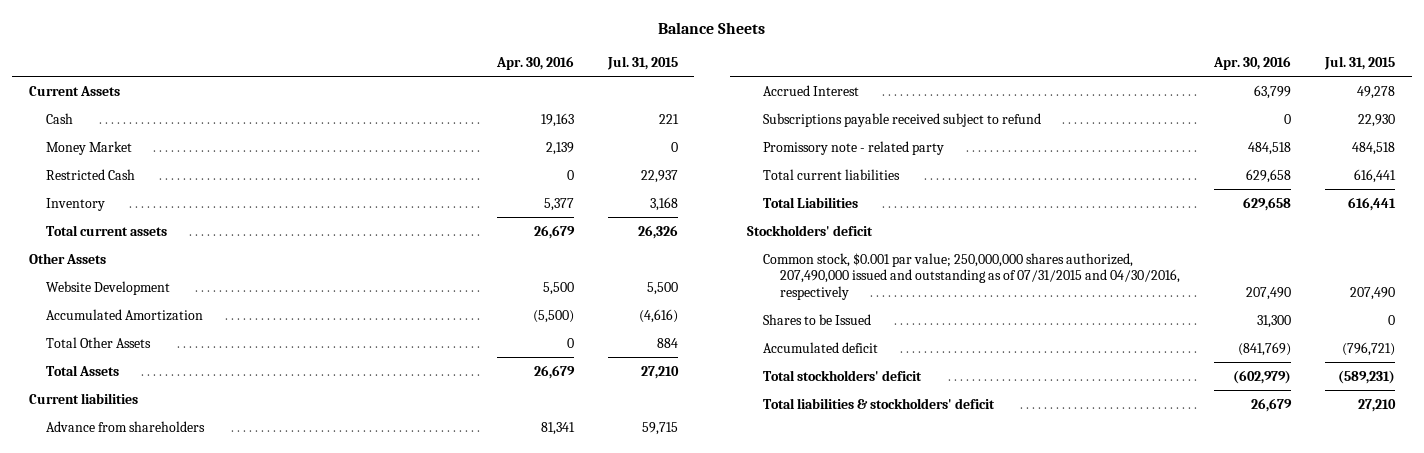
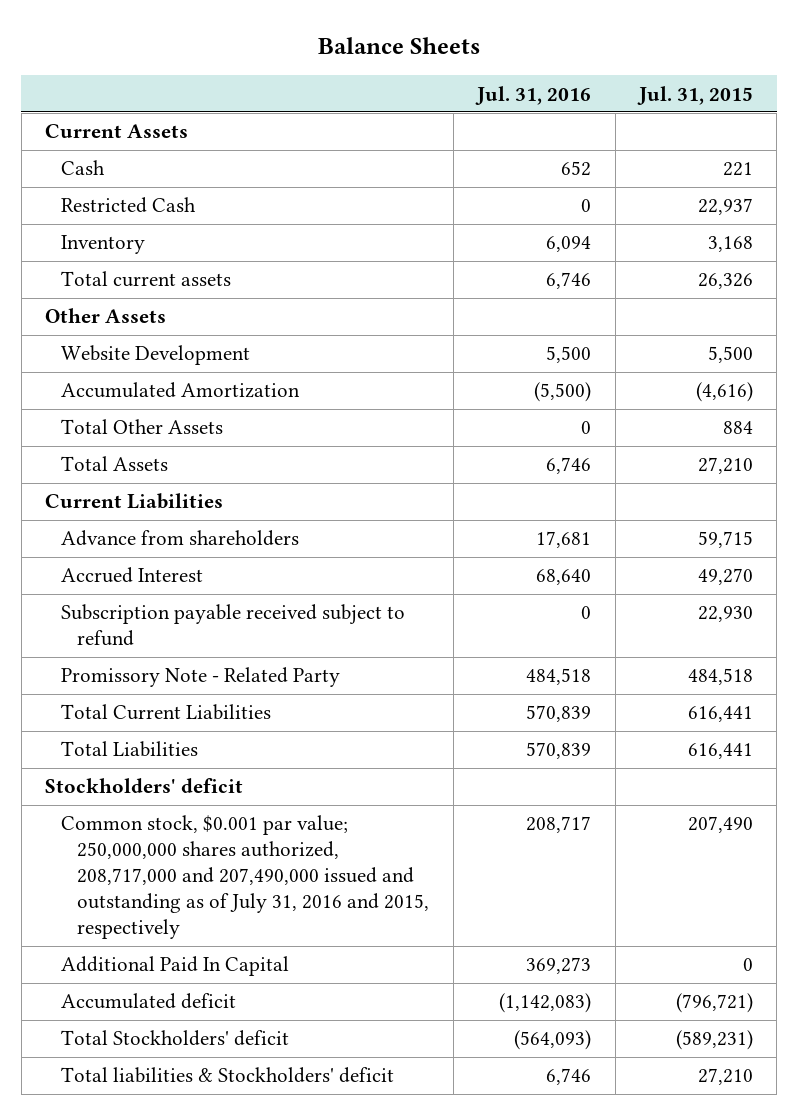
[495,55,574,70] Apr. 30, 2016 -> none
none -> [475,85,592,105] Jul. 31, 2016
[46,140,133,155] Money Market -> none
[29,392,139,404] Current liabilities -> [45,493,224,510] Current Liabilities
[1356,85,1395,99] 49,278 -> [698,568,754,586] 49,270
[763,112,1042,127] Subscriptions payable received subject to refund -> [61,604,406,647] Subscription payable received subject to refund
[763,140,945,155] Promissory note - related party -> [61,667,341,688] Promissory Note - Related Party
[763,168,901,180] Total current liabilities -> [61,704,272,721] Total Current Liabilities
[763,313,872,325] Shares to be Issued -> none
[763,252,1181,301] Common stock, $0.001 par value; 250,000,000 shares authorized, 207,490,000 issued and outstanding as of 07/31/2015 and 04/30/2016, respectively -> [61,815,430,940] Common stock, $0.001 par value; 250,000,000 shares authorized, 208,717,000 and 207,490,000 issued and outstanding as of July 31, 2016 and 2015, respectively
none -> [61,956,290,977] Additional Paid In Capital
[763,369,923,381] Total stockholders' deficit -> [61,1030,290,1047] Total Stockholders' deficit
[763,397,996,409] Total liabilities & stockholders' deficit -> [61,1067,395,1084] Total liabilities & Stockholders' deficit

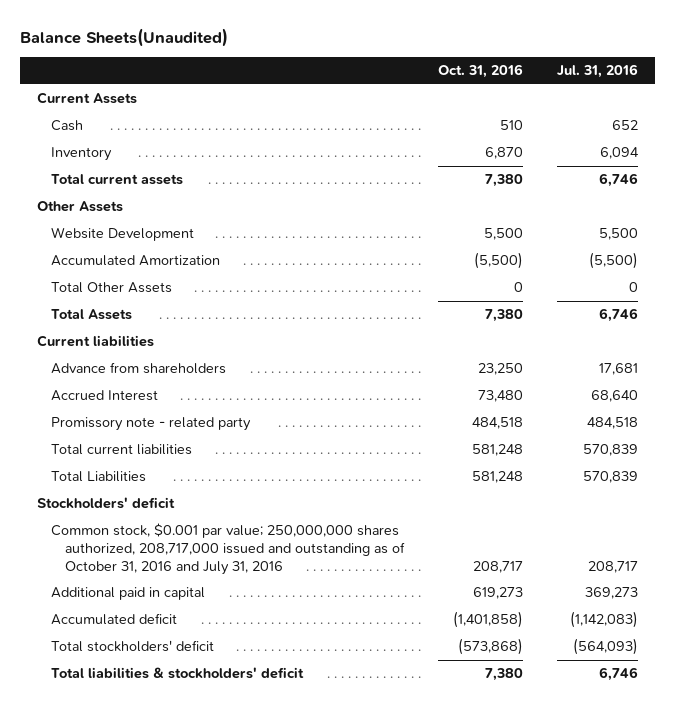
[318,37,481,55] Balance Sheets -> [20,27,229,47] Balance Sheets(Unaudited)
[637,85,754,105] Jul. 31, 2015 -> none
none -> [438,64,524,79] Oct. 31, 2016
[61,197,197,214] Restricted Cash -> none
[45,493,224,510] Current Liabilities -> [37,335,155,348] Current liabilities
[61,604,406,647] Subscription payable received subject to refund -> none
[61,667,341,688] Promissory Note - Related Party -> [51,417,252,432] Promissory note - related party
[61,704,272,721] Total Current Liabilities -> [51,444,193,456] Total current liabilities
[61,815,430,940] Common stock, $0.001 par value; 250,000,000 shares authorized, 208,717,000 and 207,490,000 issued and outstanding as of July 31, 2016 and 2015, respectively -> [51,523,406,575] Common stock, $0.001 par value; 250,000,000 shares authorized, 208,717,000 issued and outstanding as of October 31, 2016 and July 31, 2016
[61,956,290,977] Additional Paid In Capital -> [51,587,206,601] Additional paid in capital
[61,1030,290,1047] Total Stockholders' deficit -> [51,640,215,653] Total stockholders' deficit
[61,1067,395,1084] Total liabilities & Stockholders' deficit -> [51,667,305,680] Total liabilities & stockholders' deficit

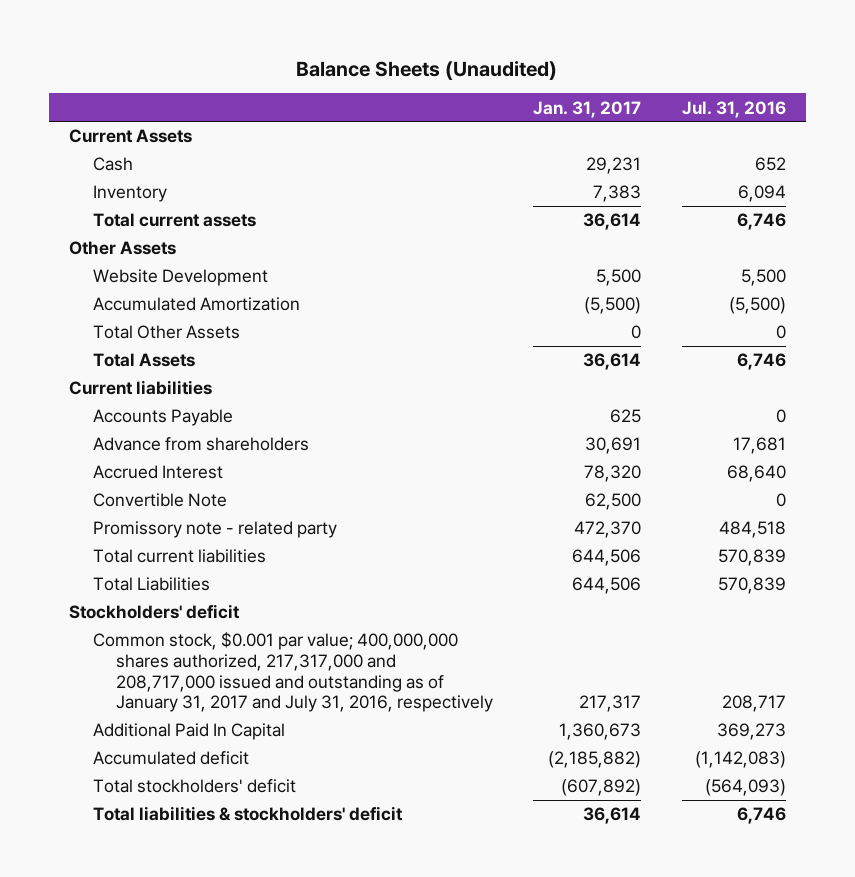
[20,27,229,47] Balance Sheets(Unaudited) -> [296,60,558,80] Balance Sheets (Unaudited)
[438,64,524,79] Oct. 31, 2016 -> none
none -> [533,100,642,118] Jan. 31, 2017
none -> [92,409,233,427] Accounts Payable
none -> [92,493,227,508] Convertible Note
[51,523,406,575] Common stock, $0.001 par value; 250,000,000 shares authorized, 208,717,000 issued and outstanding as of October 31, 2016 and July 31, 2016 -> [92,632,493,713] Common stock, $0.001 par value; 400,000,000 shares authorized, 217,317,000 and 208,717,000 issued and outstanding as of January 31, 2017 and July 31, 2016, respectively
[51,587,206,601] Additional paid in capital -> [92,723,285,741] Additional Paid In Capital

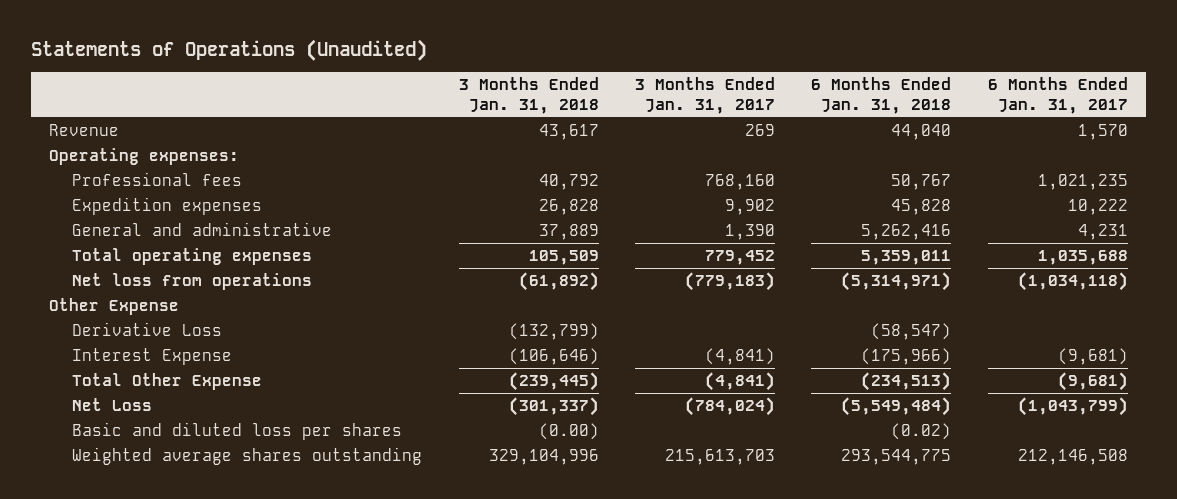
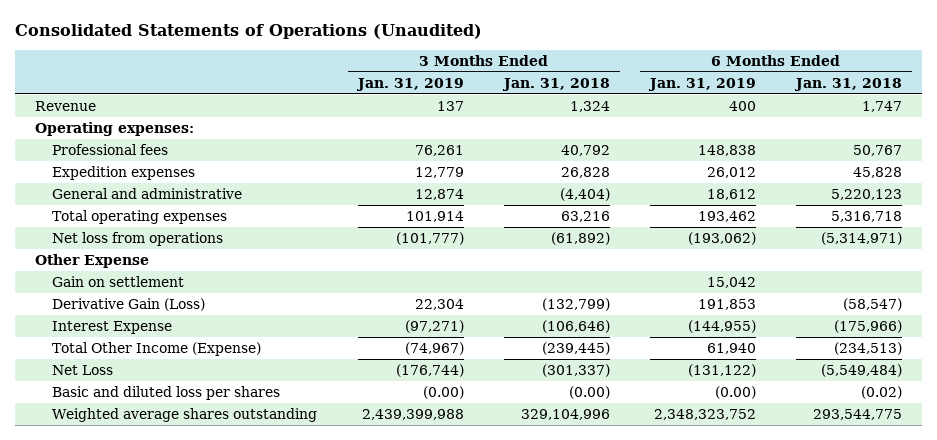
[30,38,427,61] Statements of Operations (Unaudited) -> [14,24,482,40] Consolidated Statements of Operations (Unaudited)
[635,77,776,114] 3 Months Ended Jan. 31, 2017 -> none
[987,77,1128,114] 6 Months Ended Jan. 31, 2017 -> none
none -> [355,77,464,91] Jan. 31, 2019
none -> [647,77,756,91] Jan. 31, 2019
[538,124,599,141] 43,617 -> [569,100,610,112] 1,324
[891,124,952,141] 44,040 -> [861,100,902,112] 1,747
[538,224,599,241] 37,889 -> [559,187,610,201] (4,404)
[861,224,952,241] 5,262,416 -> [830,188,902,200] 5,220,123
[528,250,599,266] 105,509 -> [560,210,610,222] 63,216
[861,250,952,266] 5,359,011 -> [830,210,902,222] 5,316,718
none -> [52,275,185,287] Gain on settlement
[72,322,223,337] Derivative Loss -> [52,297,206,311] Derivative Gain (Loss)
[72,373,263,391] Total Other Expense -> [52,341,262,356] Total Other Income (Expense)

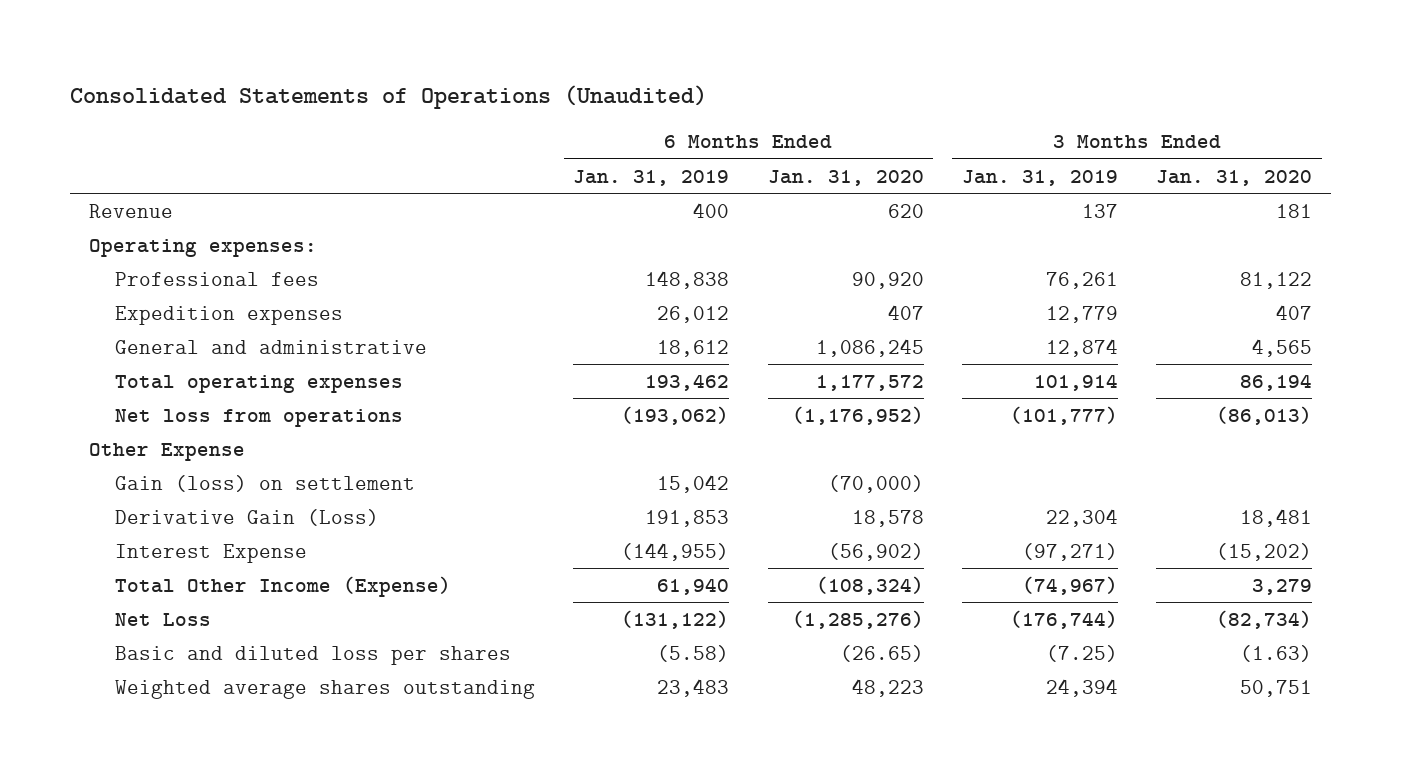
[501,77,610,91] Jan. 31, 2018 -> none
[793,77,902,91] Jan. 31, 2018 -> none
none -> [767,169,924,186] Jan. 31, 2020
none -> [1156,169,1313,186] Jan. 31, 2020
[52,275,185,287] Gain on settlement -> [115,474,416,492] Gain (loss) on settlement
[422,385,464,399] (0.00) -> [1045,644,1118,662] (7.25)
[714,385,756,399] (0.00) -> [657,644,730,662] (5.58)
[361,408,464,420] 2,439,399,988 -> [1045,678,1118,697] 24,394
[653,408,756,420] 2,348,323,752 -> [657,678,730,697] 23,483

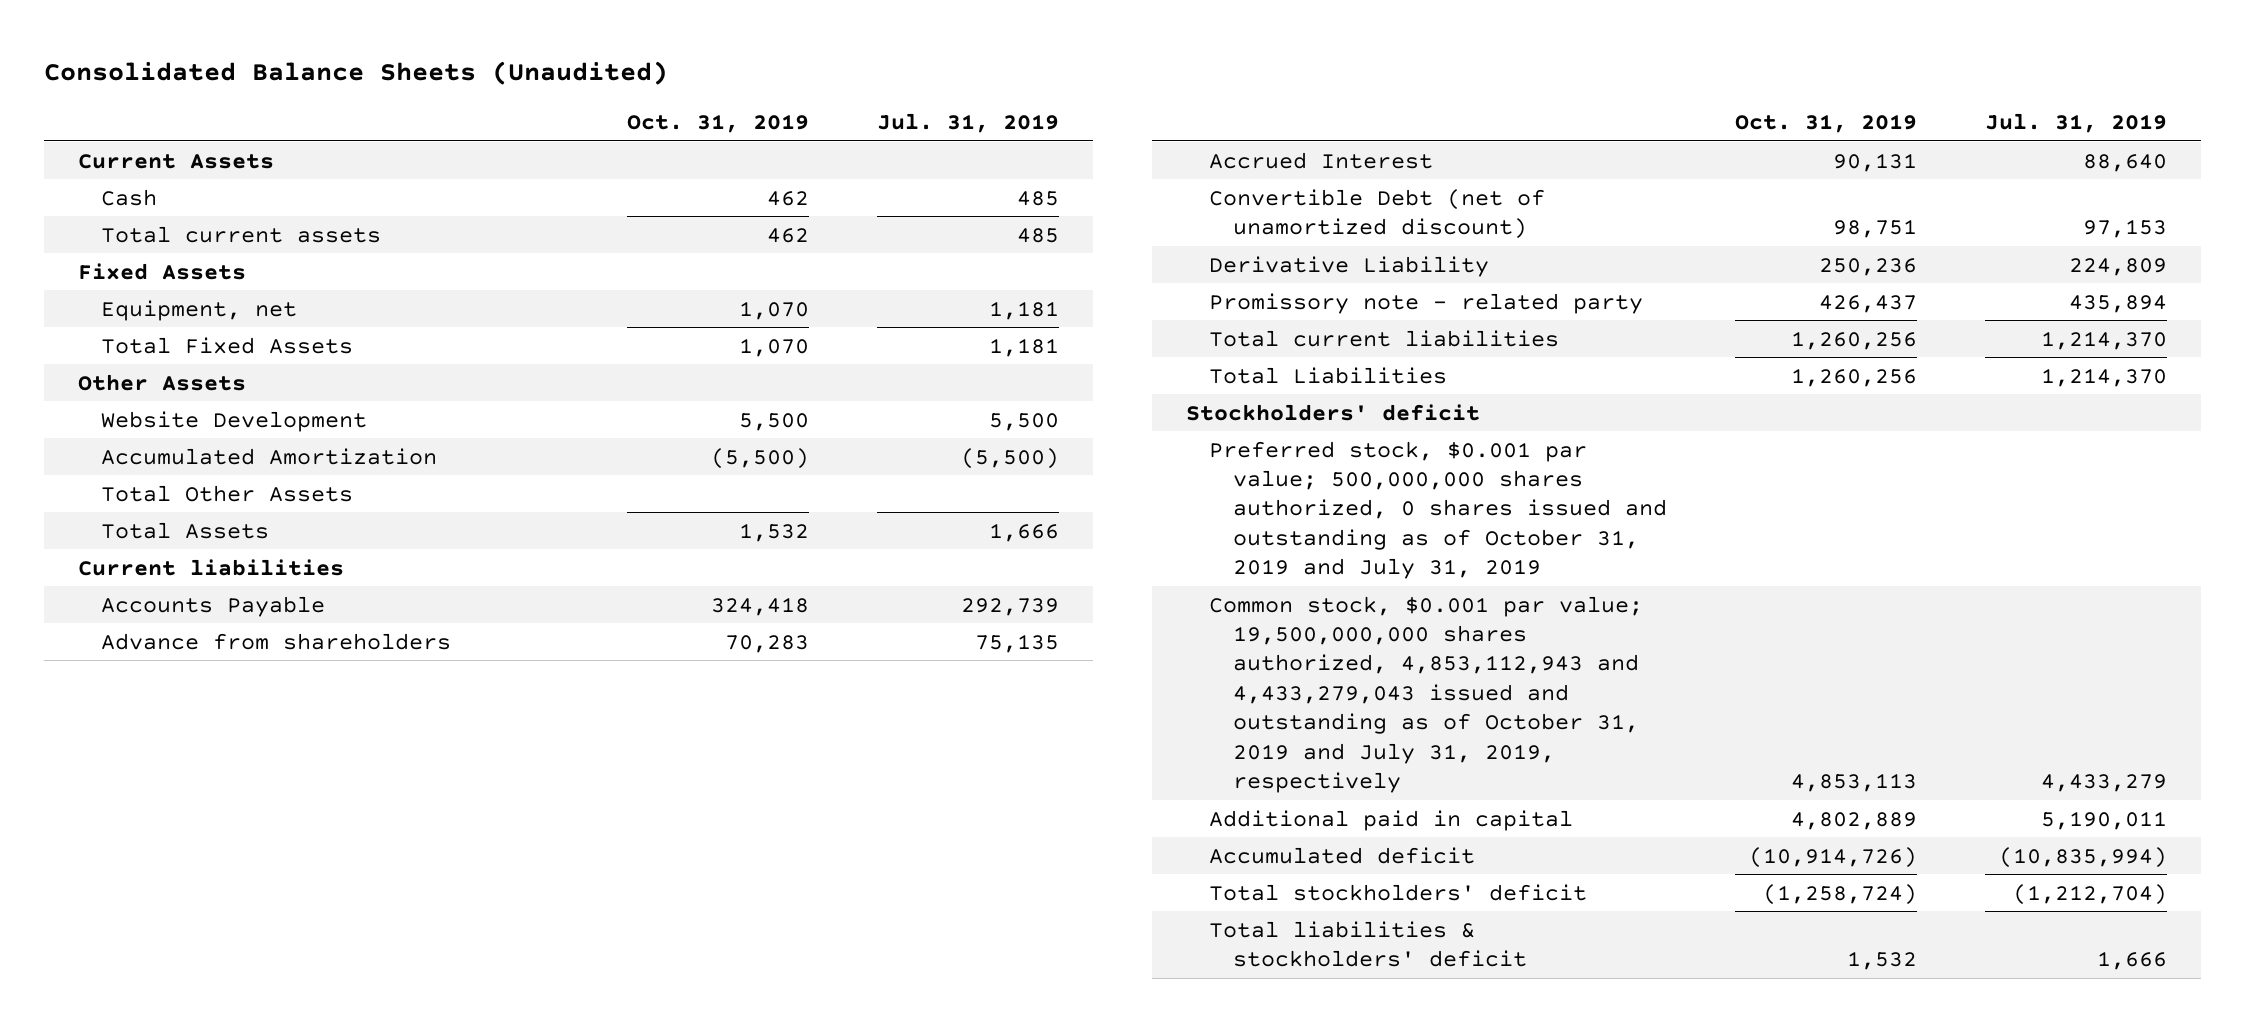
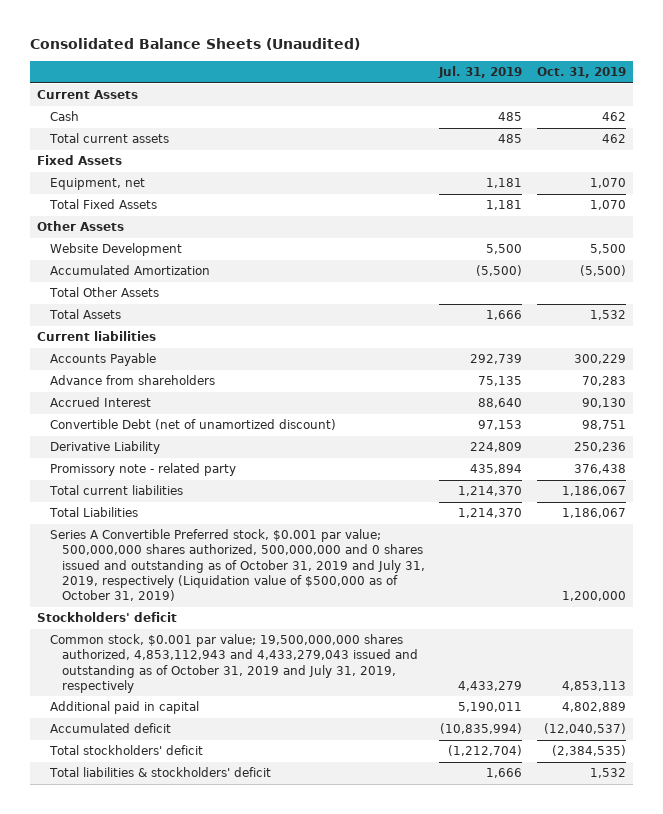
[710,596,809,616] 324,418 -> [573,354,626,365] 300,229
[1832,152,1917,172] 90,131 -> [581,398,626,409] 90,130
[1818,294,1917,313] 426,437 -> [573,464,626,475] 376,438
[1790,330,1917,350] 1,260,256 -> [561,486,626,497] 1,186,067
[1790,367,1917,387] 1,260,256 -> [561,508,626,519] 1,186,067
none -> [49,529,426,602] Series A Convertible Preferred stock, $0.001 par value; 500,000,000 shares authorized, 500,000,000 and 0 shares issued and outstanding as of October 31, 2019 and July 31, 2019, respectively (Liquidation value of $500,000 as of October 31, 2019)
[1209,440,1667,580] Preferred stock, $0.001 par value; 500,000,000 shares authorized, 0 shares issued and outstanding as of October 31, 2019 and July 31, 2019 -> none
[1748,846,1917,868] (10,914,726) -> [543,723,626,735] (12,040,537)
[1762,883,1917,905] (1,258,724) -> [551,745,626,757] (2,384,535)

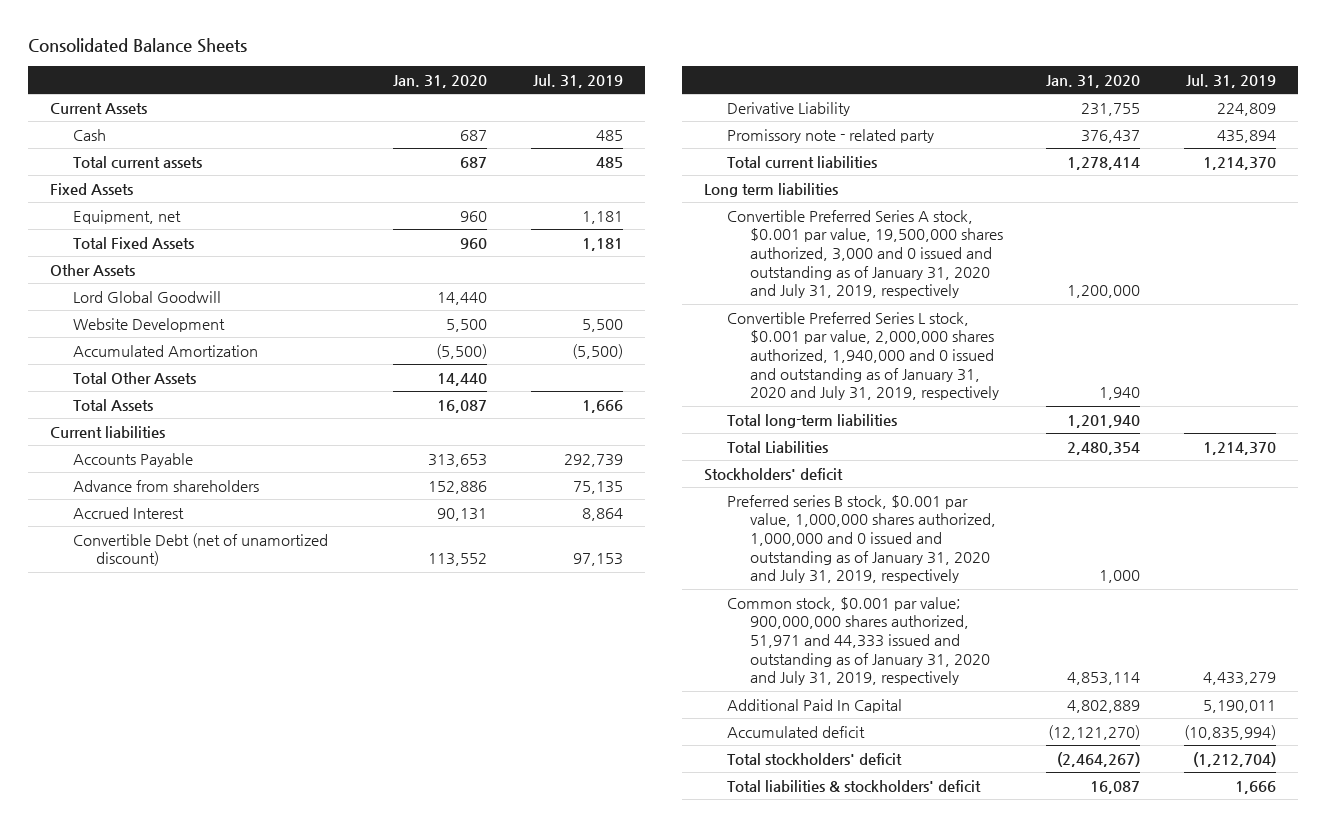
[30,38,361,51] Consolidated Balance Sheets (Unaudited) -> [28,38,248,54] Consolidated Balance Sheets
[536,67,626,79] Oct. 31, 2019 -> none
none -> [393,74,488,88] Jan. 31, 2020
none -> [73,290,222,303] Lord Global Goodwill
[478,398,523,409] 88,640 -> [582,507,624,521] 8,864
none -> [703,182,838,197] Long term liabilities
none -> [726,209,1003,299] Convertible Preferred Series A stock, $0.001 par value, 19,500,000 shares authorized, 3,000 and 0 issued and outstanding as of January 31, 2020 and July 31, 2019, respectively
none -> [726,311,999,401] Convertible Preferred Series L stock, $0.001 par value, 2,000,000 shares authorized, 1,940,000 and 0 issued and outstanding as of January 31, 2020 and July 31, 2019, respectively
none -> [726,413,897,428] Total long-term liabilities
[49,529,426,602] Series A Convertible Preferred stock, $0.001 par value; 500,000,000 shares authorized, 500,000,000 and 0 shares issued and outstanding as of October 31, 2019 and July 31, 2019, respectively (Liquidation value of $500,000 as of October 31, 2019) -> none
none -> [726,494,996,584] Preferred series B stock, $0.001 par value, 1,000,000 shares authorized, 1,000,000 and 0 issued and outstanding as of January 31, 2020 and July 31, 2019, respectively
[49,634,419,693] Common stock, $0.001 par value; 19,500,000,000 shares authorized, 4,853,112,943 and 4,433,279,043 issued and outstanding as of October 31, 2019 and July 31, 2019, respectively -> [726,596,990,686] Common stock, $0.001 par value; 900,000,000 shares authorized, 51,971 and 44,333 issued and outstanding as of January 31, 2020 and July 31, 2019, respectively
[49,701,199,715] Additional paid in capital -> [726,698,902,713] Additional Paid In Capital

